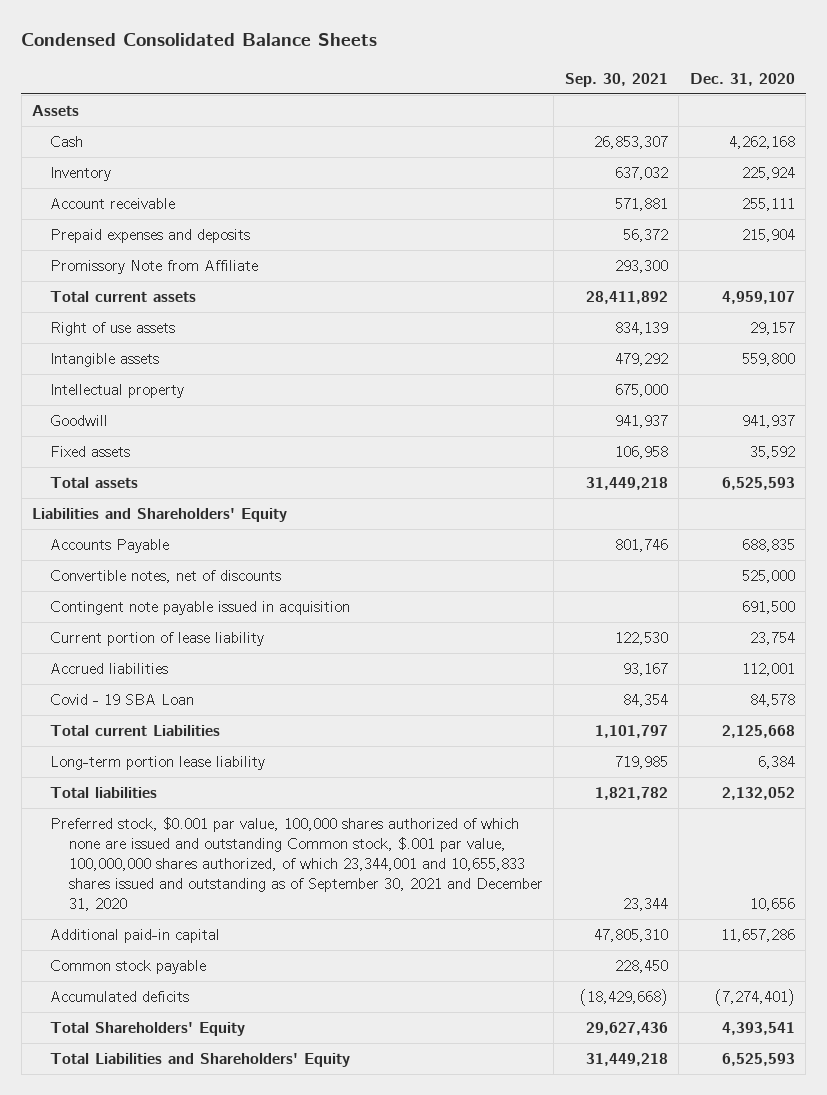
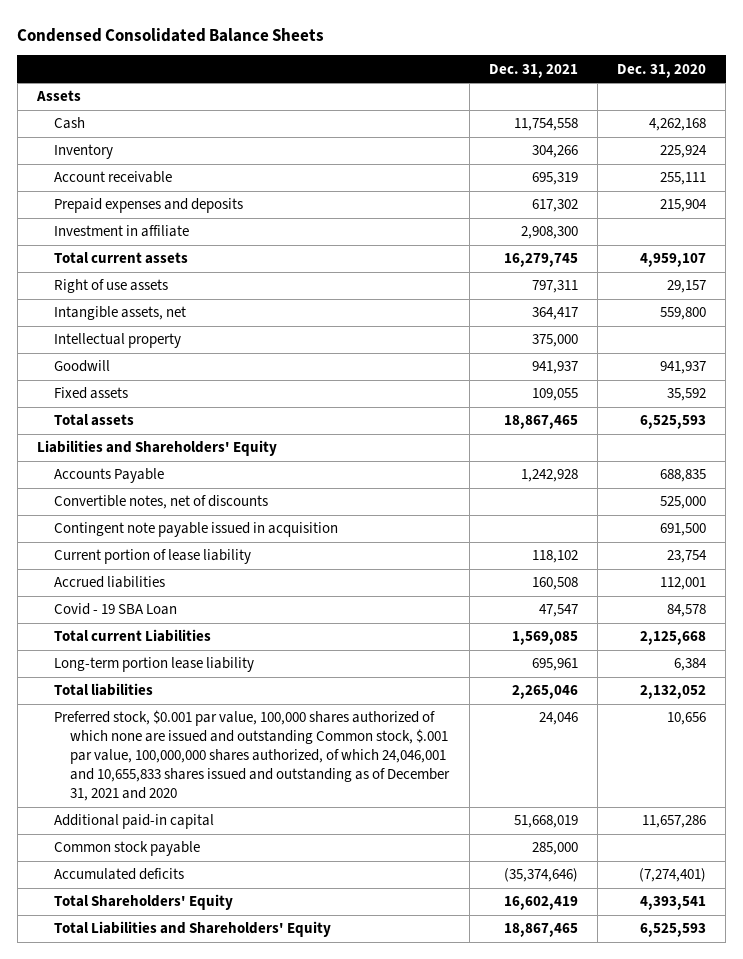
[564,72,668,87] Sep. 30, 2021 -> none
none -> [488,63,578,78] Dec. 31, 2021
[50,260,259,275] Promissory Note from Affiliate -> none
none -> [53,225,189,238] Investment in affiliate
[50,353,160,368] Intangible assets -> [53,306,186,321] Intangible assets, net
[50,817,543,911] Preferred stock, $0.001 par value, 100,000 shares authorized of which none are issued and outstanding Common stock, $.001 par value, 100,000,000 shares authorized, of which 23,344,001 and 10,655,833 shares issued and outstanding as of September 30, 2021 and December 31, 2020 -> [53,710,451,802] Preferred stock, $0.001 par value, 100,000 shares authorized of which none are issued and outstanding Common stock, $.001 par value, 100,000,000 shares authorized, of which 24,046,001 and 10,655,833 shares issued and outstanding as of December 31, 2021 and 2020

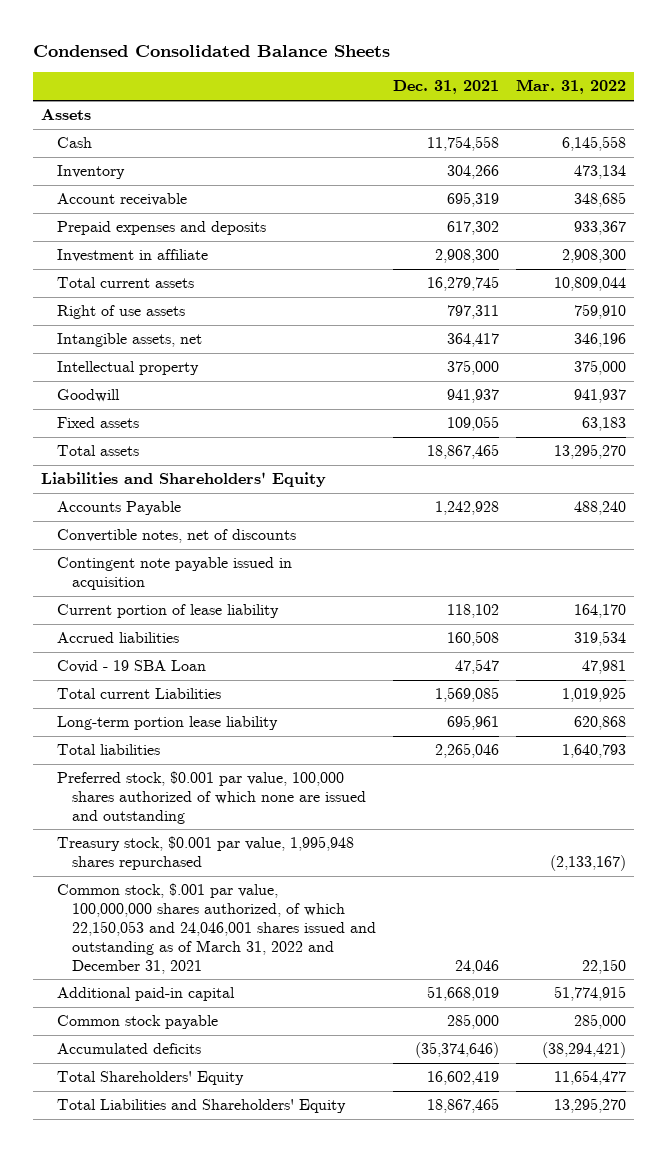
[616,63,706,78] Dec. 31, 2020 -> none
none -> [515,79,626,95] Mar. 31, 2022
none -> [56,771,367,824] Preferred stock, $0.001 par value, 100,000 shares authorized of which none are issued and outstanding
none -> [56,836,354,871] Treasury stock, $0.001 par value, 1,995,948 shares repurchased
[53,710,451,802] Preferred stock, $0.001 par value, 100,000 shares authorized of which none are issued and outstanding Common stock, $.001 par value, 100,000,000 shares authorized, of which 24,046,001 and 10,655,833 shares issued and outstanding as of December 31, 2021 and 2020 -> [56,883,377,974] Common stock, $.001 par value, 100,000,000 shares authorized, of which 22,150,053 and 24,046,001 shares issued and outstanding as of March 31, 2022 and December 31, 2021

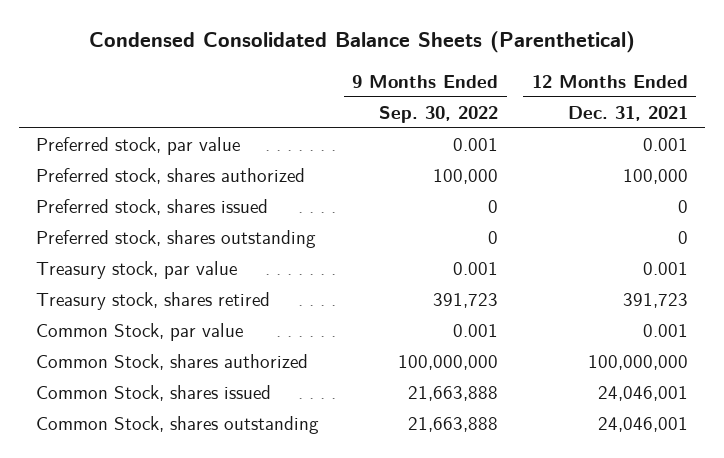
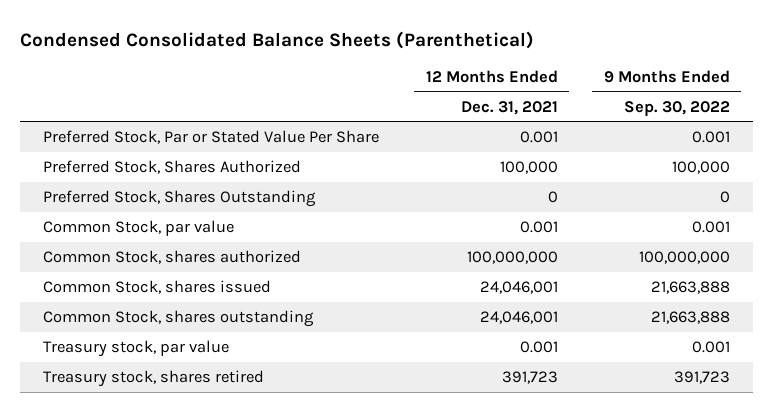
[35,198,268,215] Preferred stock, shares issued -> none
[35,136,240,155] Preferred stock, par value -> [43,129,380,144] Preferred Stock, Par or Stated Value Per Share
[35,167,305,184] Preferred stock, shares authorized -> [43,159,302,174] Preferred Stock, Shares Authorized
[35,229,316,248] Preferred stock, shares outstanding -> [43,189,317,207] Preferred Stock, Shares Outstanding
[35,260,237,279] Treasury stock, par value -> [43,339,230,357] Treasury stock, par value
[35,291,270,310] Treasury stock, shares retired -> [43,369,265,387] Treasury stock, shares retired

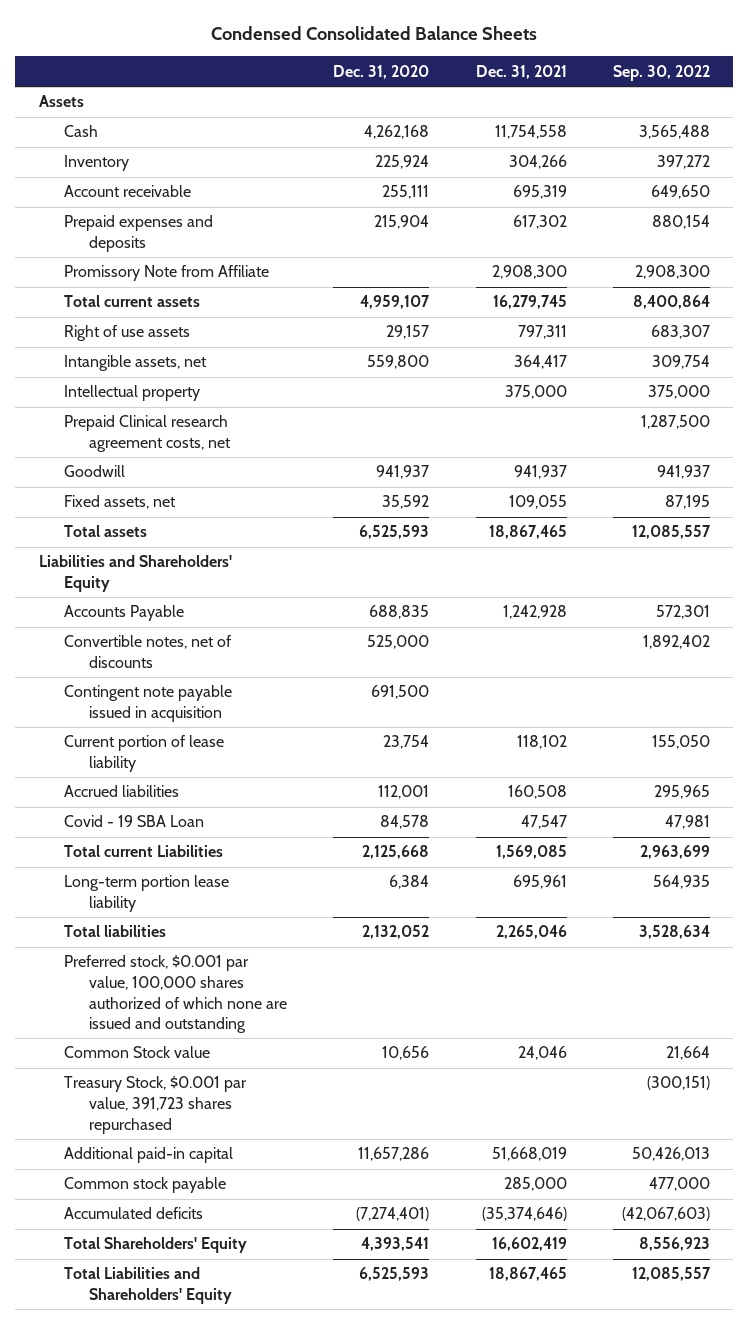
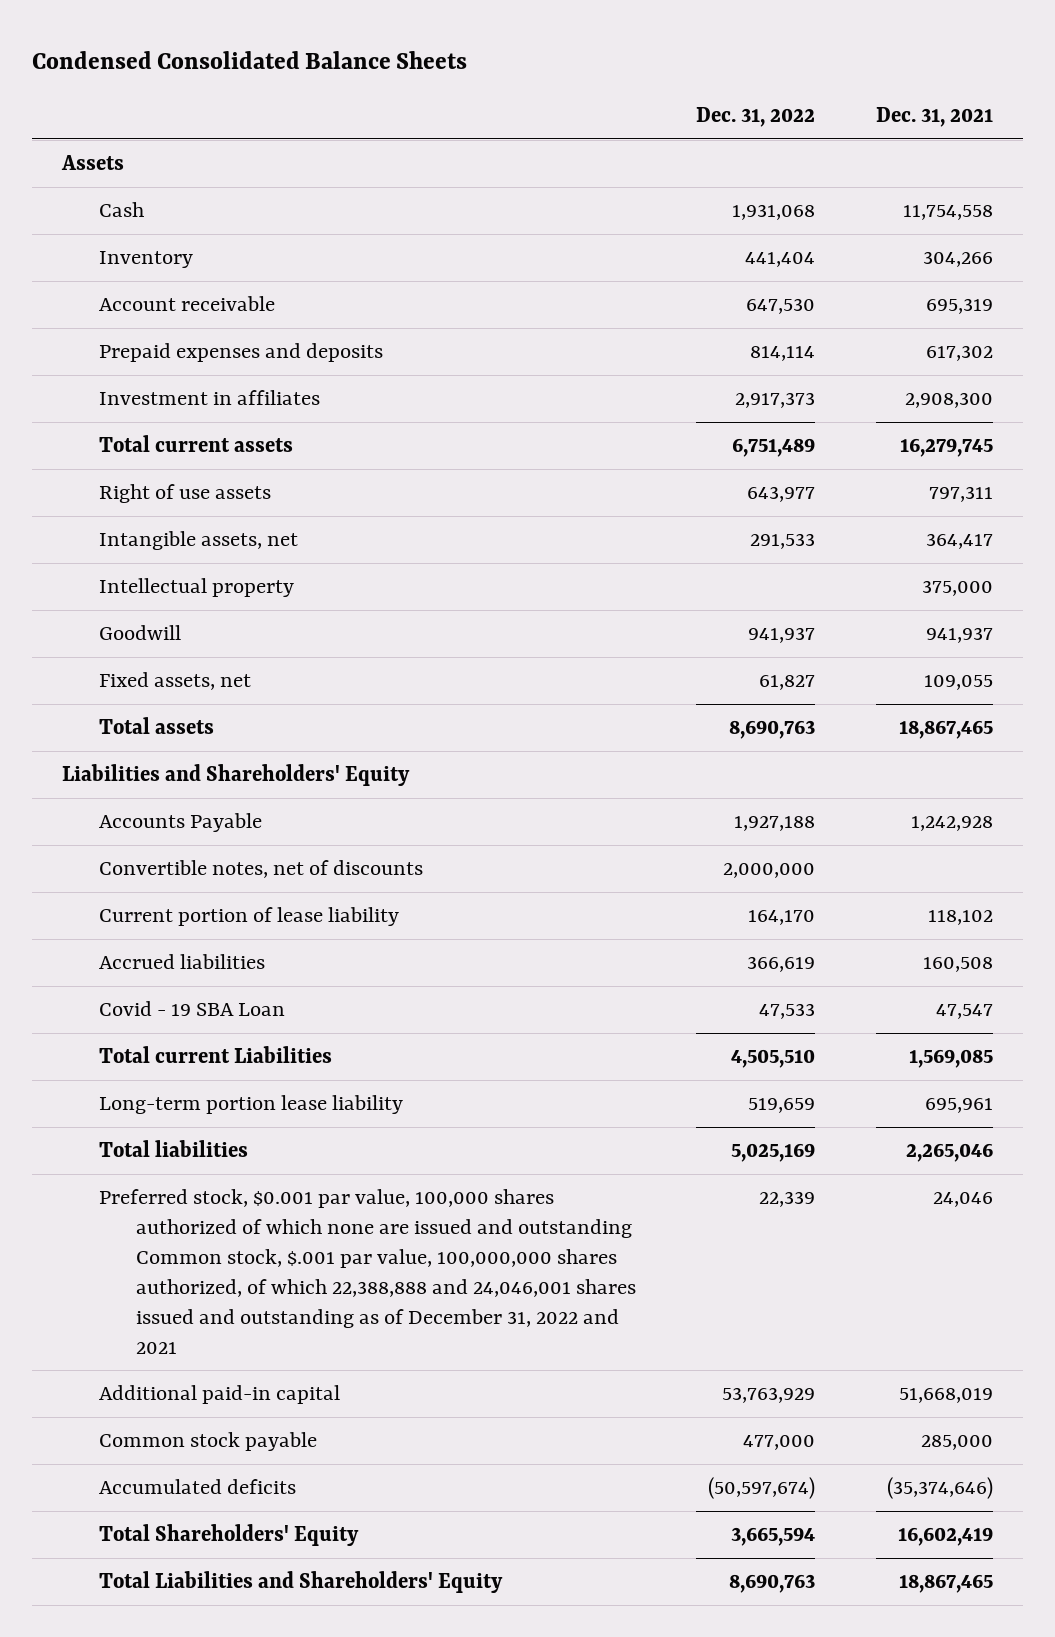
[333,64,430,79] Dec. 31, 2020 -> none
[612,64,710,81] Sep. 30, 2022 -> none
none -> [696,107,816,128] Dec. 31, 2022
[63,265,269,282] Promissory Note from Affiliate -> [98,390,320,406] Investment in affiliates
[63,415,231,453] Prepaid Clinical research agreement costs, net -> none
[63,685,232,723] Contingent note payable issued in acquisition -> none
[63,955,287,1034] Preferred stock, $0.001 par value, 100,000 shares authorized of which none are issued and outstanding -> none
[63,1076,247,1134] Treasury Stock, $0.001 par value, 391,723 shares repurchased -> none
[63,1046,210,1059] Common Stock value -> [98,1189,636,1354] Preferred stock, $0.001 par value, 100,000 shares authorized of which none are issued and outstanding Common stock, $.001 par value, 100,000,000 shares authorized, of which 22,388,888 and 24,046,001 shares issued and outstanding as of December 31, 2022 and 2021

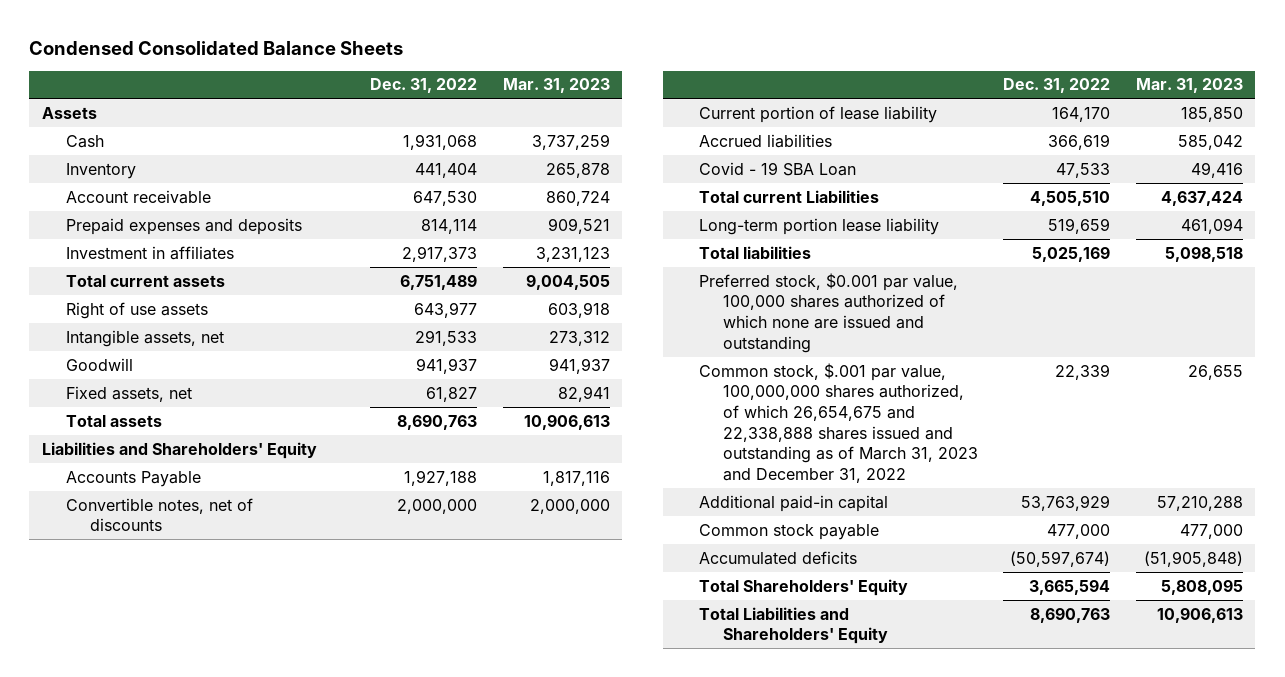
[875,107,993,128] Dec. 31, 2021 -> none
none -> [502,78,610,94] Mar. 31, 2023
[98,578,294,598] Intellectual property -> none
none -> [699,272,959,353] Preferred stock, $0.001 par value, 100,000 shares authorized of which none are issued and outstanding
[98,1189,636,1354] Preferred stock, $0.001 par value, 100,000 shares authorized of which none are issued and outstanding Common stock, $.001 par value, 100,000,000 shares authorized, of which 22,388,888 and 24,046,001 shares issued and outstanding as of December 31, 2022 and 2021 -> [699,362,979,484] Common stock, $.001 par value, 100,000,000 shares authorized, of which 26,654,675 and 22,338,888 shares issued and outstanding as of March 31, 2023 and December 31, 2022

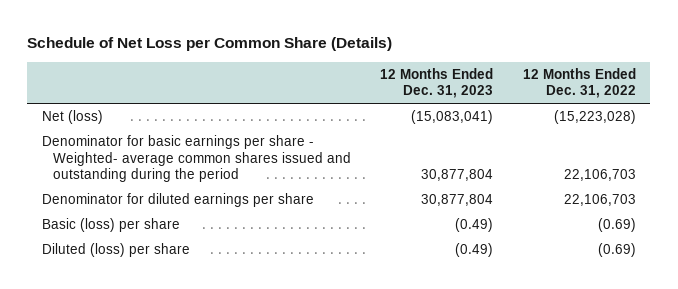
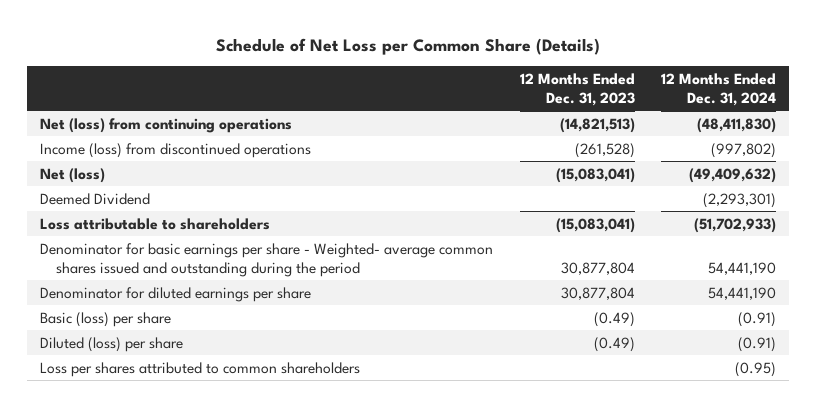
[522,67,636,99] 12 Months Ended Dec. 31, 2022 -> none
none -> [660,72,776,106] 12 Months Ended Dec. 31, 2024
none -> [40,117,293,133] Net (loss) from continuing operations
none -> [40,142,312,158] Income (loss) from discontinued operations
none -> [40,192,151,205] Deemed Dividend
none -> [40,217,271,230] Loss attributable to shareholders
none -> [40,361,361,377] Loss per shares attributed to common shareholders

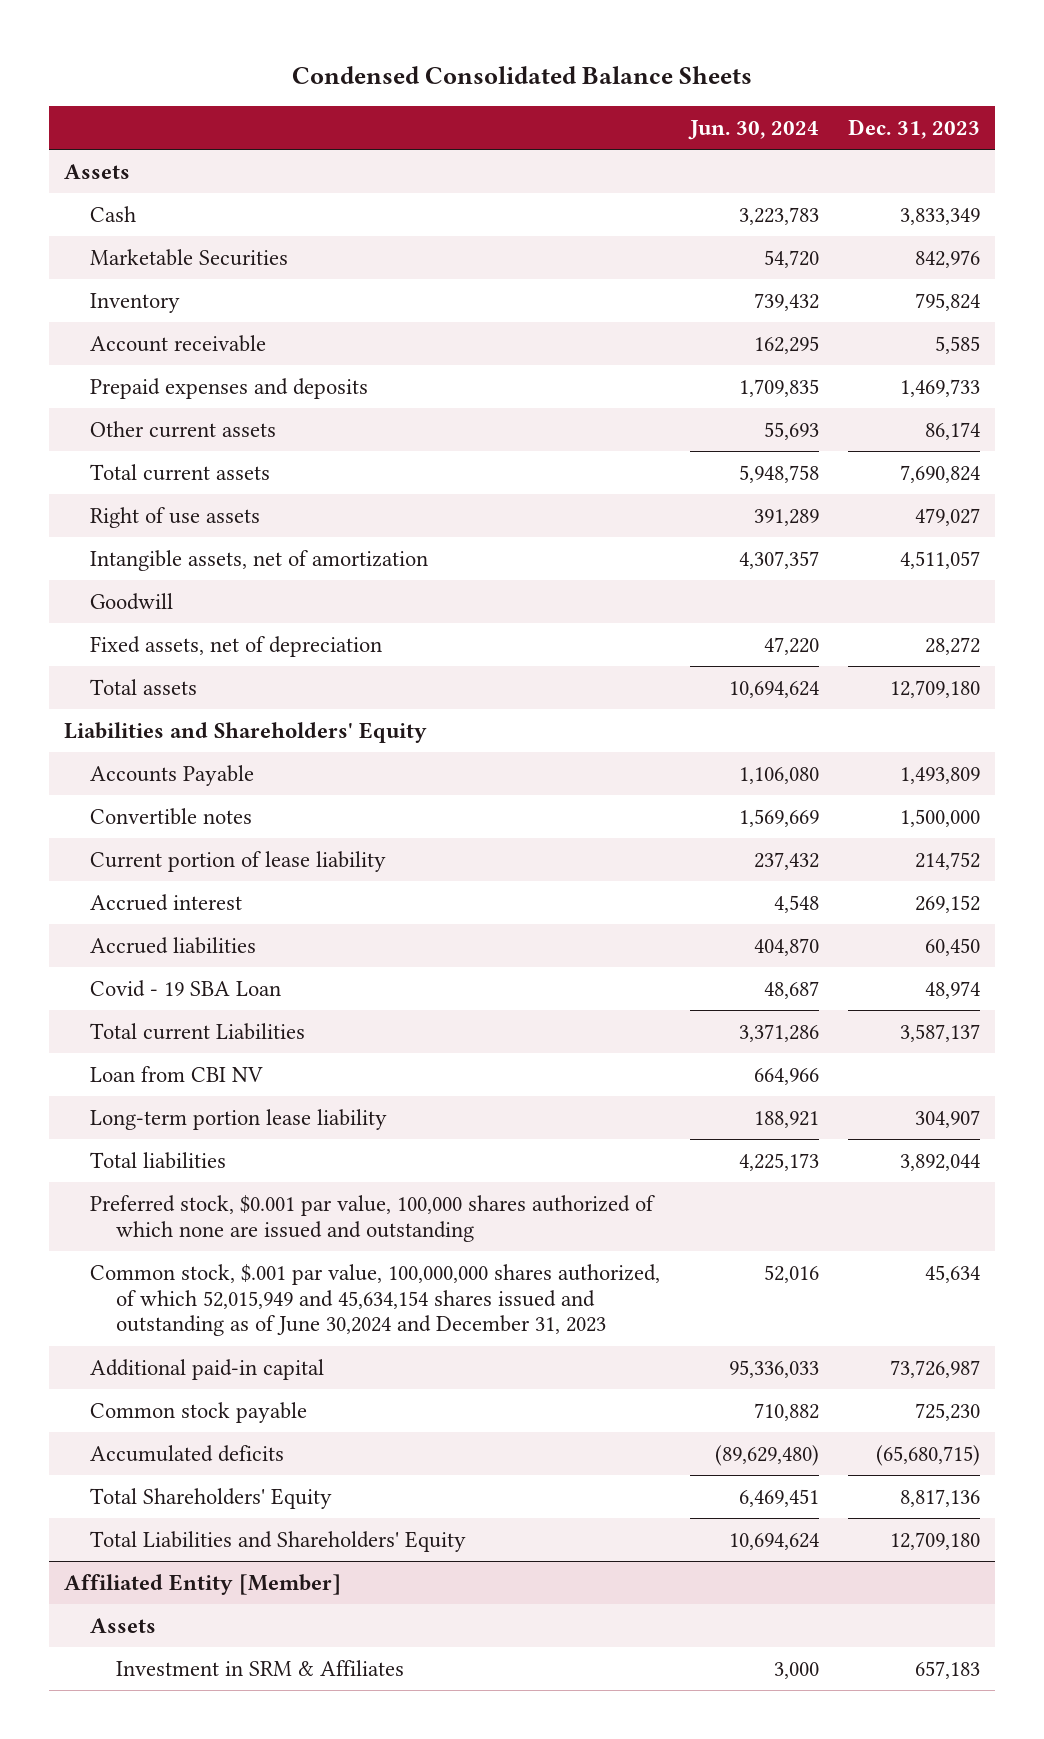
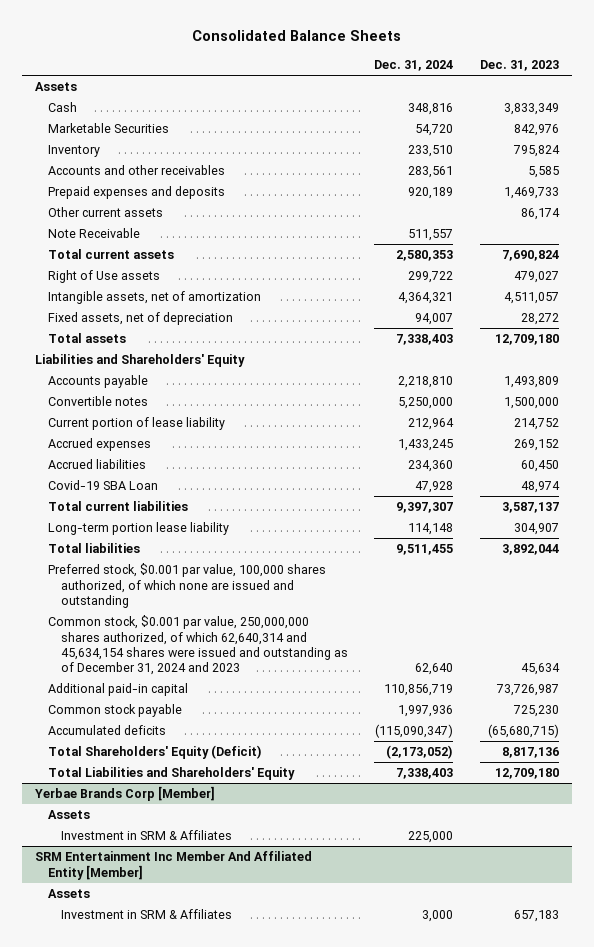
[292,65,753,84] Condensed Consolidated Balance Sheets -> [191,30,401,42] Consolidated Balance Sheets
[687,119,819,140] Jun. 30, 2024 -> none
none -> [374,60,454,72] Dec. 31, 2024
[90,334,267,352] Account receivable -> [47,165,225,176] Accounts and other receivables
none -> [47,228,140,239] Note Receivable
[90,506,261,528] Right of use assets -> [47,270,160,284] Right of Use assets
[90,592,174,610] Goodwill -> none
[90,764,255,786] Accounts Payable -> [47,375,148,389] Accounts payable
[90,893,243,911] Accrued interest -> [47,438,151,452] Accrued expenses
[90,1065,264,1082] Loan from CBI NV -> none
[90,979,282,997] Covid - 19 SBA Loan -> [47,480,158,491] Covid-19 SBA Loan
[90,1022,306,1040] Total current Liabilities -> [47,501,188,512] Total current liabilities
[90,1194,656,1242] Preferred stock, $0.001 par value, 100,000 shares authorized of which none are issued and outstanding -> [47,563,326,608] Preferred stock, $0.001 par value, 100,000 shares authorized, of which none are issued and outstanding
[90,1263,661,1337] Common stock, $.001 par value, 100,000,000 shares authorized, of which 52,015,949 and 45,634,154 shares issued and outstanding as of June 30,2024 and December 31, 2023 -> [47,615,348,676] Common stock, $0.001 par value, 250,000,000 shares authorized, of which 62,640,314 and 45,634,154 shares were issued and outstanding as of December 31, 2024 and 2023
[90,1487,333,1509] Total Shareholders' Equity -> [47,745,262,760] Total Shareholders' Equity (Deficit)
[63,1573,341,1595] Affiliated Entity [Member] -> none
none -> [35,786,216,802] Yerbae Brands Corp [Member]
none -> [60,830,232,841] Investment in SRM & Affiliates
none -> [35,851,313,880] SRM Entertainment Inc Member And Affiliated Entity [Member]
none -> [47,889,90,899] Assets

